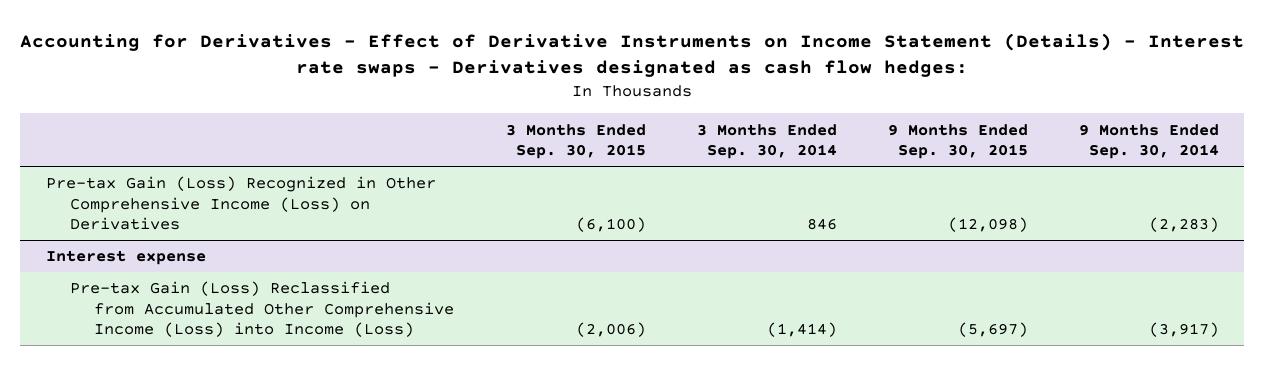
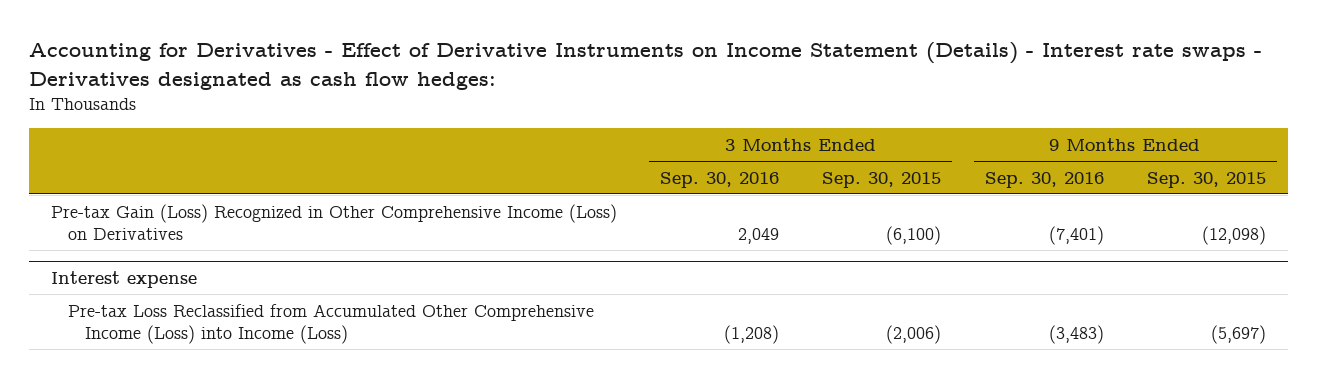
[696,123,837,160] 3 Months Ended Sep. 30, 2014 -> none
[1078,123,1219,160] 9 Months Ended Sep. 30, 2014 -> none
none -> [660,171,780,188] Sep. 30, 2016
none -> [984,171,1104,188] Sep. 30, 2016
[70,281,455,338] Pre-tax Gain (Loss) Reclassified from Accumulated Other Comprehensive Income (Loss) into Income (Loss) -> [67,303,594,344] Pre-tax Loss Reclassified from Accumulated Other Comprehensive Income (Loss) into Income (Loss)

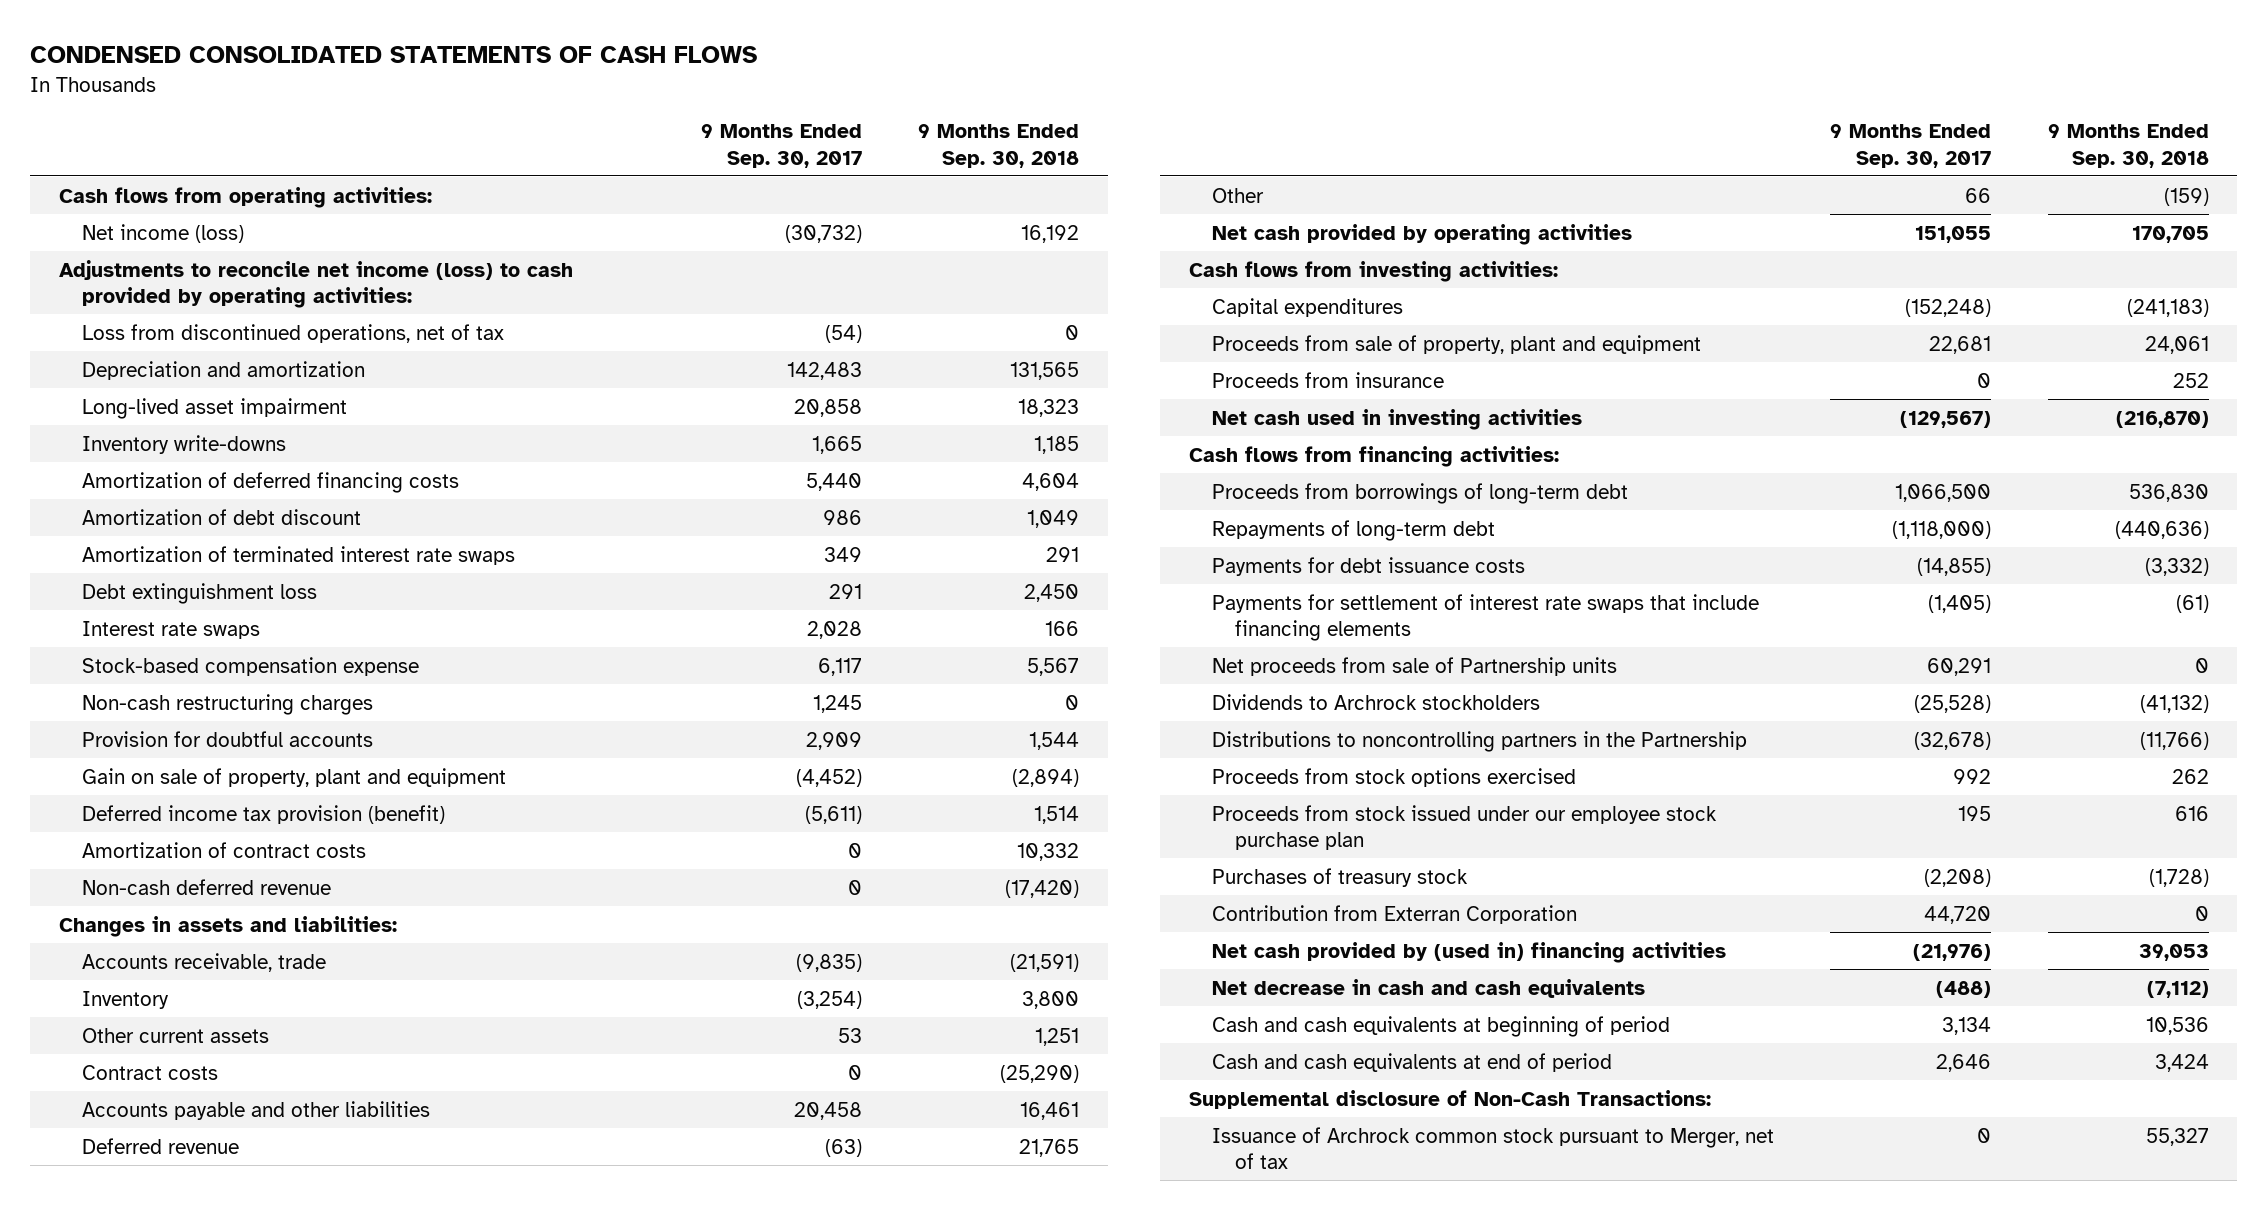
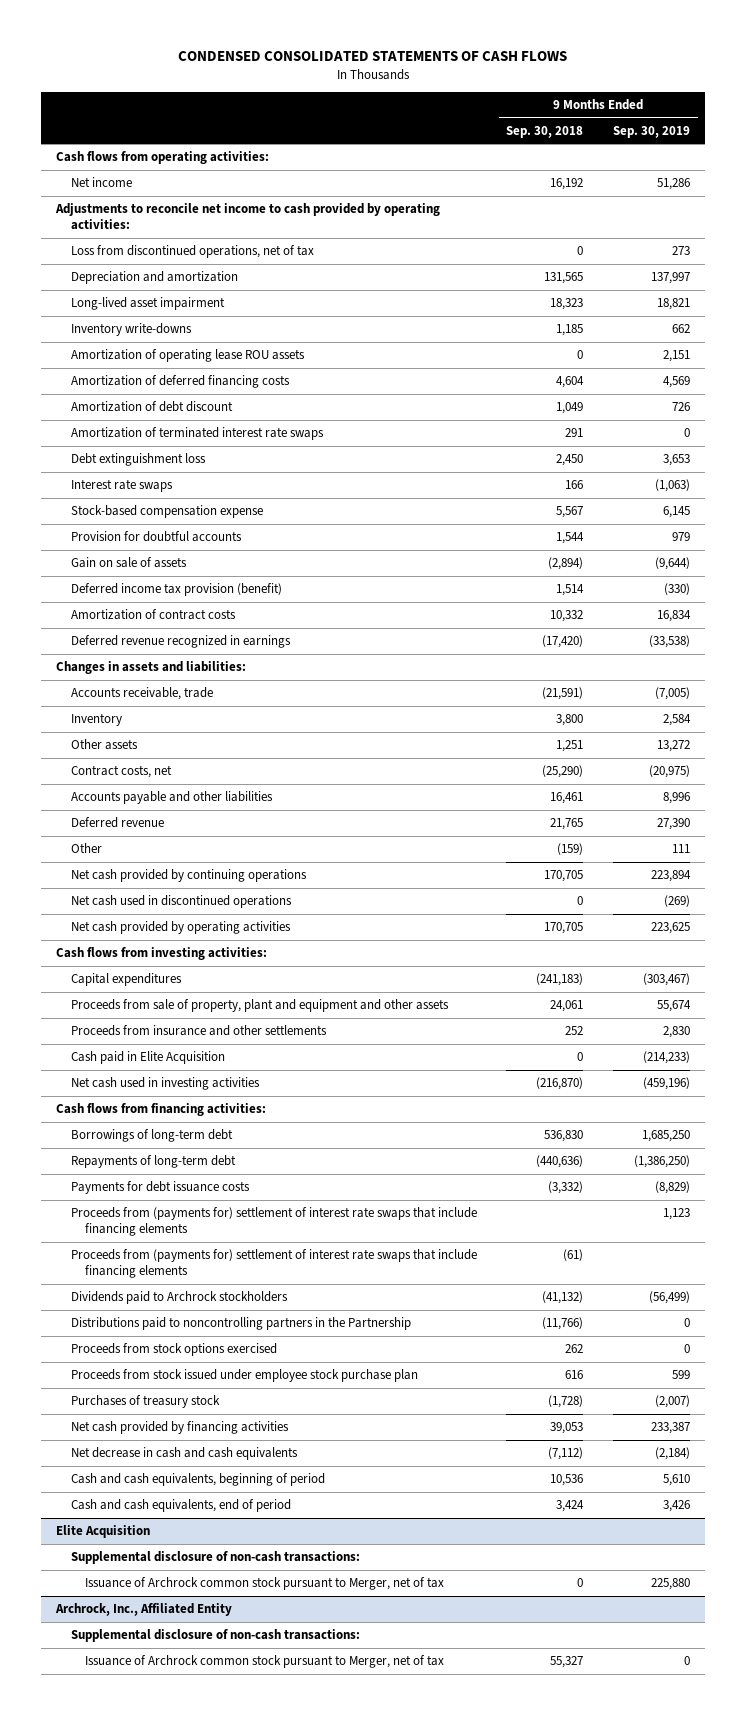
[700,124,862,168] 9 Months Ended Sep. 30, 2017 -> none
none -> [613,125,691,138] Sep. 30, 2019
[81,223,244,243] Net income (loss) -> [70,177,132,188] Net income
[58,259,573,308] Adjustments to reconcile net income (loss) to cash provided by operating activities: -> [55,203,441,231] Adjustments to reconcile net income to cash provided by operating activities:
none -> [70,349,305,363] Amortization of operating lease ROU assets
[81,693,373,715] Non-cash restructuring charges -> none
[81,767,506,787] Gain on sale of property, plant and equipment -> [70,557,187,569] Gain on sale of assets
[81,878,331,895] Non-cash deferred revenue -> [70,635,291,649] Deferred revenue recognized in earnings
[81,1027,269,1043] Other current assets -> [70,739,138,751] Other assets
[81,1064,218,1080] Contract costs -> [70,765,172,779] Contract costs, net
none -> [70,869,307,883] Net cash provided by continuing operations
none -> [70,895,292,909] Net cash used in discontinued operations
[1211,334,1701,354] Proceeds from sale of property, plant and equipment -> [70,999,449,1013] Proceeds from sale of property, plant and equipment and other assets
[1211,371,1444,388] Proceeds from insurance -> [70,1025,327,1037] Proceeds from insurance and other settlements
none -> [70,1051,225,1065] Cash paid in Elite Acquisition
[1211,482,1628,504] Proceeds from borrowings of long-term debt -> [70,1129,233,1143] Borrowings of long-term debt
[1211,656,1617,676] Net proceeds from sale of Partnership units -> none
none -> [70,1207,477,1237] Proceeds from (payments for) settlement of interest rate swaps that include financing elements
[1211,593,1759,641] Payments for settlement of interest rate swaps that include financing elements -> [70,1249,477,1279] Proceeds from (payments for) settlement of interest rate swaps that include financing elements
[1211,693,1540,710] Dividends to Archrock stockholders -> [70,1291,288,1305] Dividends paid to Archrock stockholders
[1211,730,1747,752] Distributions to noncontrolling partners in the Partnership -> [70,1317,411,1331] Distributions paid to noncontrolling partners in the Partnership
[1211,804,1717,850] Proceeds from stock issued under our employee stock purchase plan -> [70,1369,418,1383] Proceeds from stock issued under employee stock purchase plan
[1211,904,1577,924] Contribution from Exterran Corporation -> none
[1211,941,1726,963] Net cash provided by (used in) financing activities -> [70,1421,289,1435] Net cash provided by financing activities
[1211,1015,1670,1037] Cash and cash equivalents at beginning of period -> [70,1473,325,1487] Cash and cash equivalents, beginning of period
[1211,1052,1612,1072] Cash and cash equivalents at end of period -> [70,1499,291,1513] Cash and cash equivalents, end of period
none -> [56,1525,151,1539] Elite Acquisition
[1188,1089,1711,1109] Supplemental disclosure of Non-Cash Transactions: -> [70,1551,360,1565] Supplemental disclosure of non-cash transactions:
none -> [85,1577,445,1591] Issuance of Archrock common stock pursuant to Merger, net of tax
none -> [55,1603,233,1617] Archrock, Inc., Affiliated Entity
none -> [70,1629,360,1643] Supplemental disclosure of non-cash transactions:

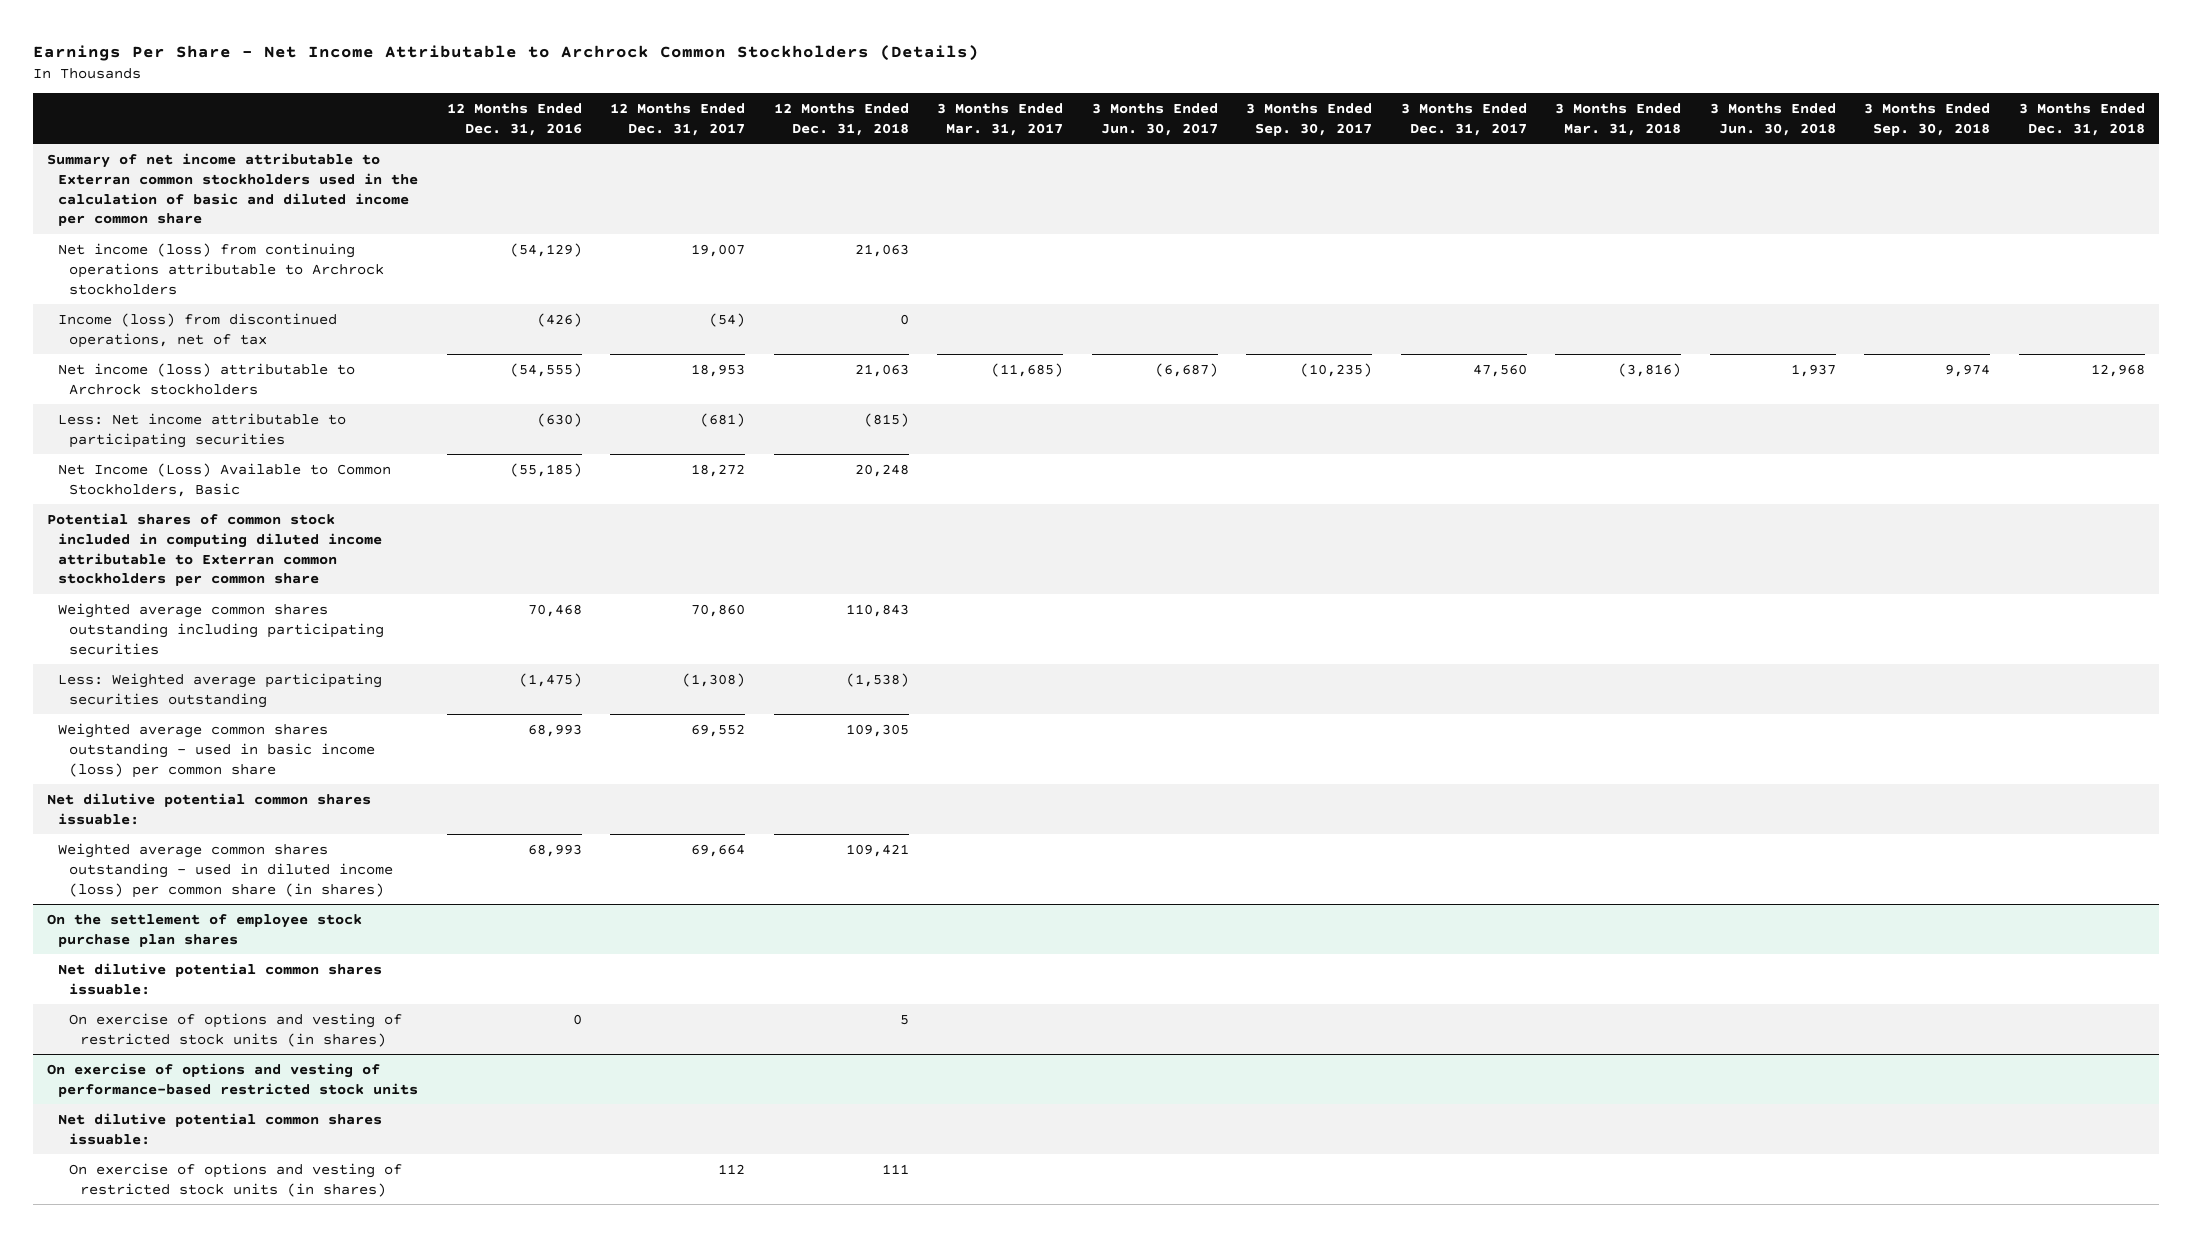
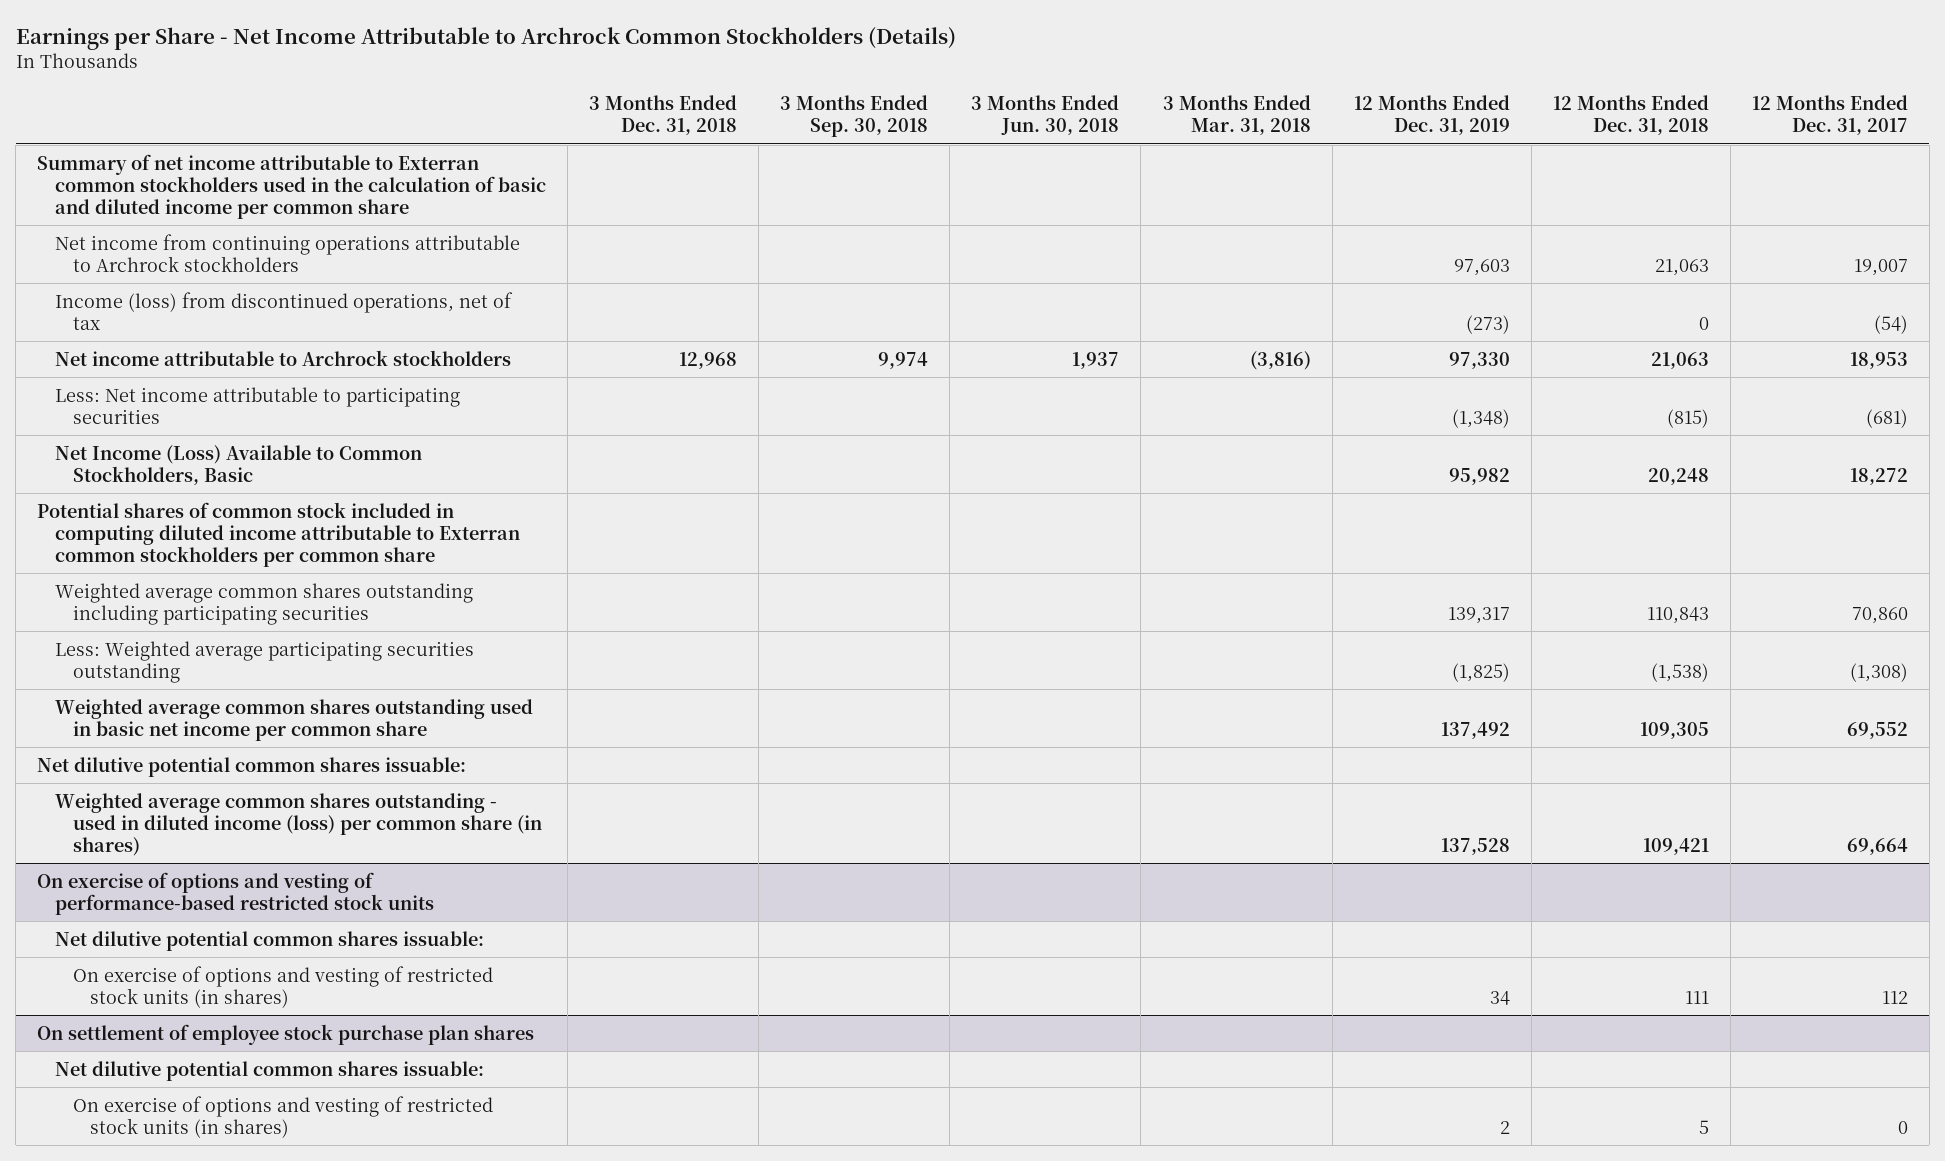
[32,44,979,61] Earnings Per Share - Net Income Attributable to Archrock Common Stockholders (Details) -> [15,26,956,50] Earnings per Share - Net Income Attributable to Archrock Common Stockholders (Details)
[446,102,582,136] 12 Months Ended Dec. 31, 2016 -> none
[937,102,1064,136] 3 Months Ended Mar. 31, 2017 -> none
[1091,102,1218,136] 3 Months Ended Jun. 30, 2017 -> none
[1246,102,1373,136] 3 Months Ended Sep. 30, 2017 -> none
[1400,102,1527,136] 3 Months Ended Dec. 31, 2017 -> none
none -> [1353,94,1510,136] 12 Months Ended Dec. 31, 2019
[58,242,384,295] Net income (loss) from continuing operations attributable to Archrock stockholders -> [55,233,521,272] Net income from continuing operations attributable to Archrock stockholders
[58,362,356,395] Net income (loss) attributable to Archrock stockholders -> [55,349,512,366] Net income attributable to Archrock stockholders
[58,722,375,778] Weighted average common shares outstanding - used in basic income (loss) per common share -> [55,698,534,741] Weighted average common shares outstanding used in basic net income per common share
[47,913,363,947] On the settlement of employee stock purchase plan shares -> none
[58,962,383,995] Net dilutive potential common shares issuable: -> none
[68,1012,402,1047] On exercise of options and vesting of restricted stock units (in shares) -> none
none -> [37,1023,535,1045] On settlement of employee stock purchase plan shares
none -> [55,1060,485,1081] Net dilutive potential common shares issuable:
none -> [72,1095,493,1138] On exercise of options and vesting of restricted stock units (in shares)

